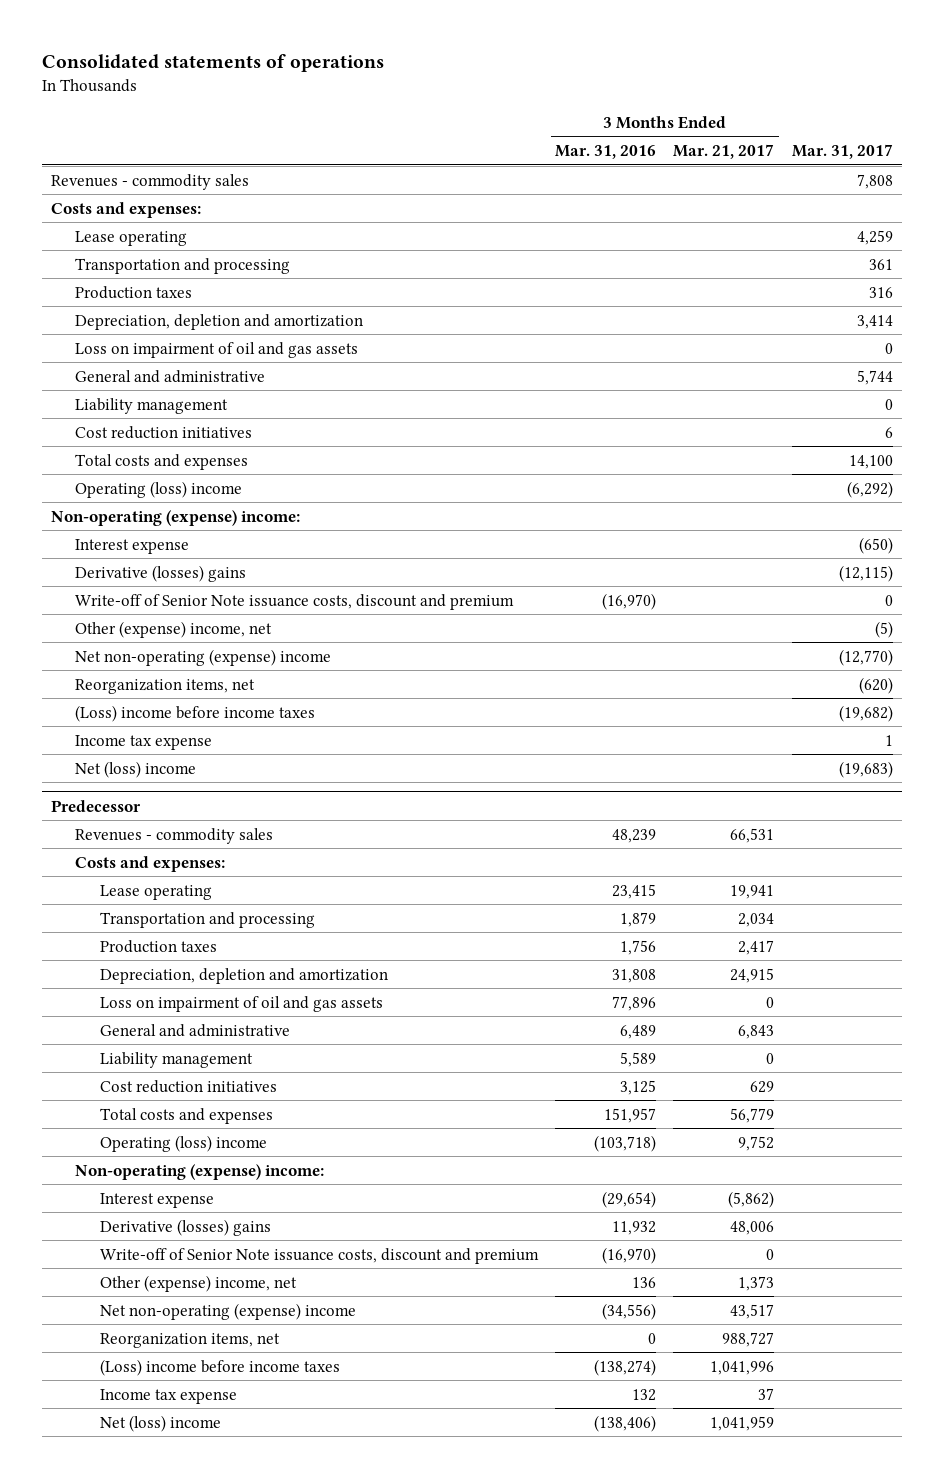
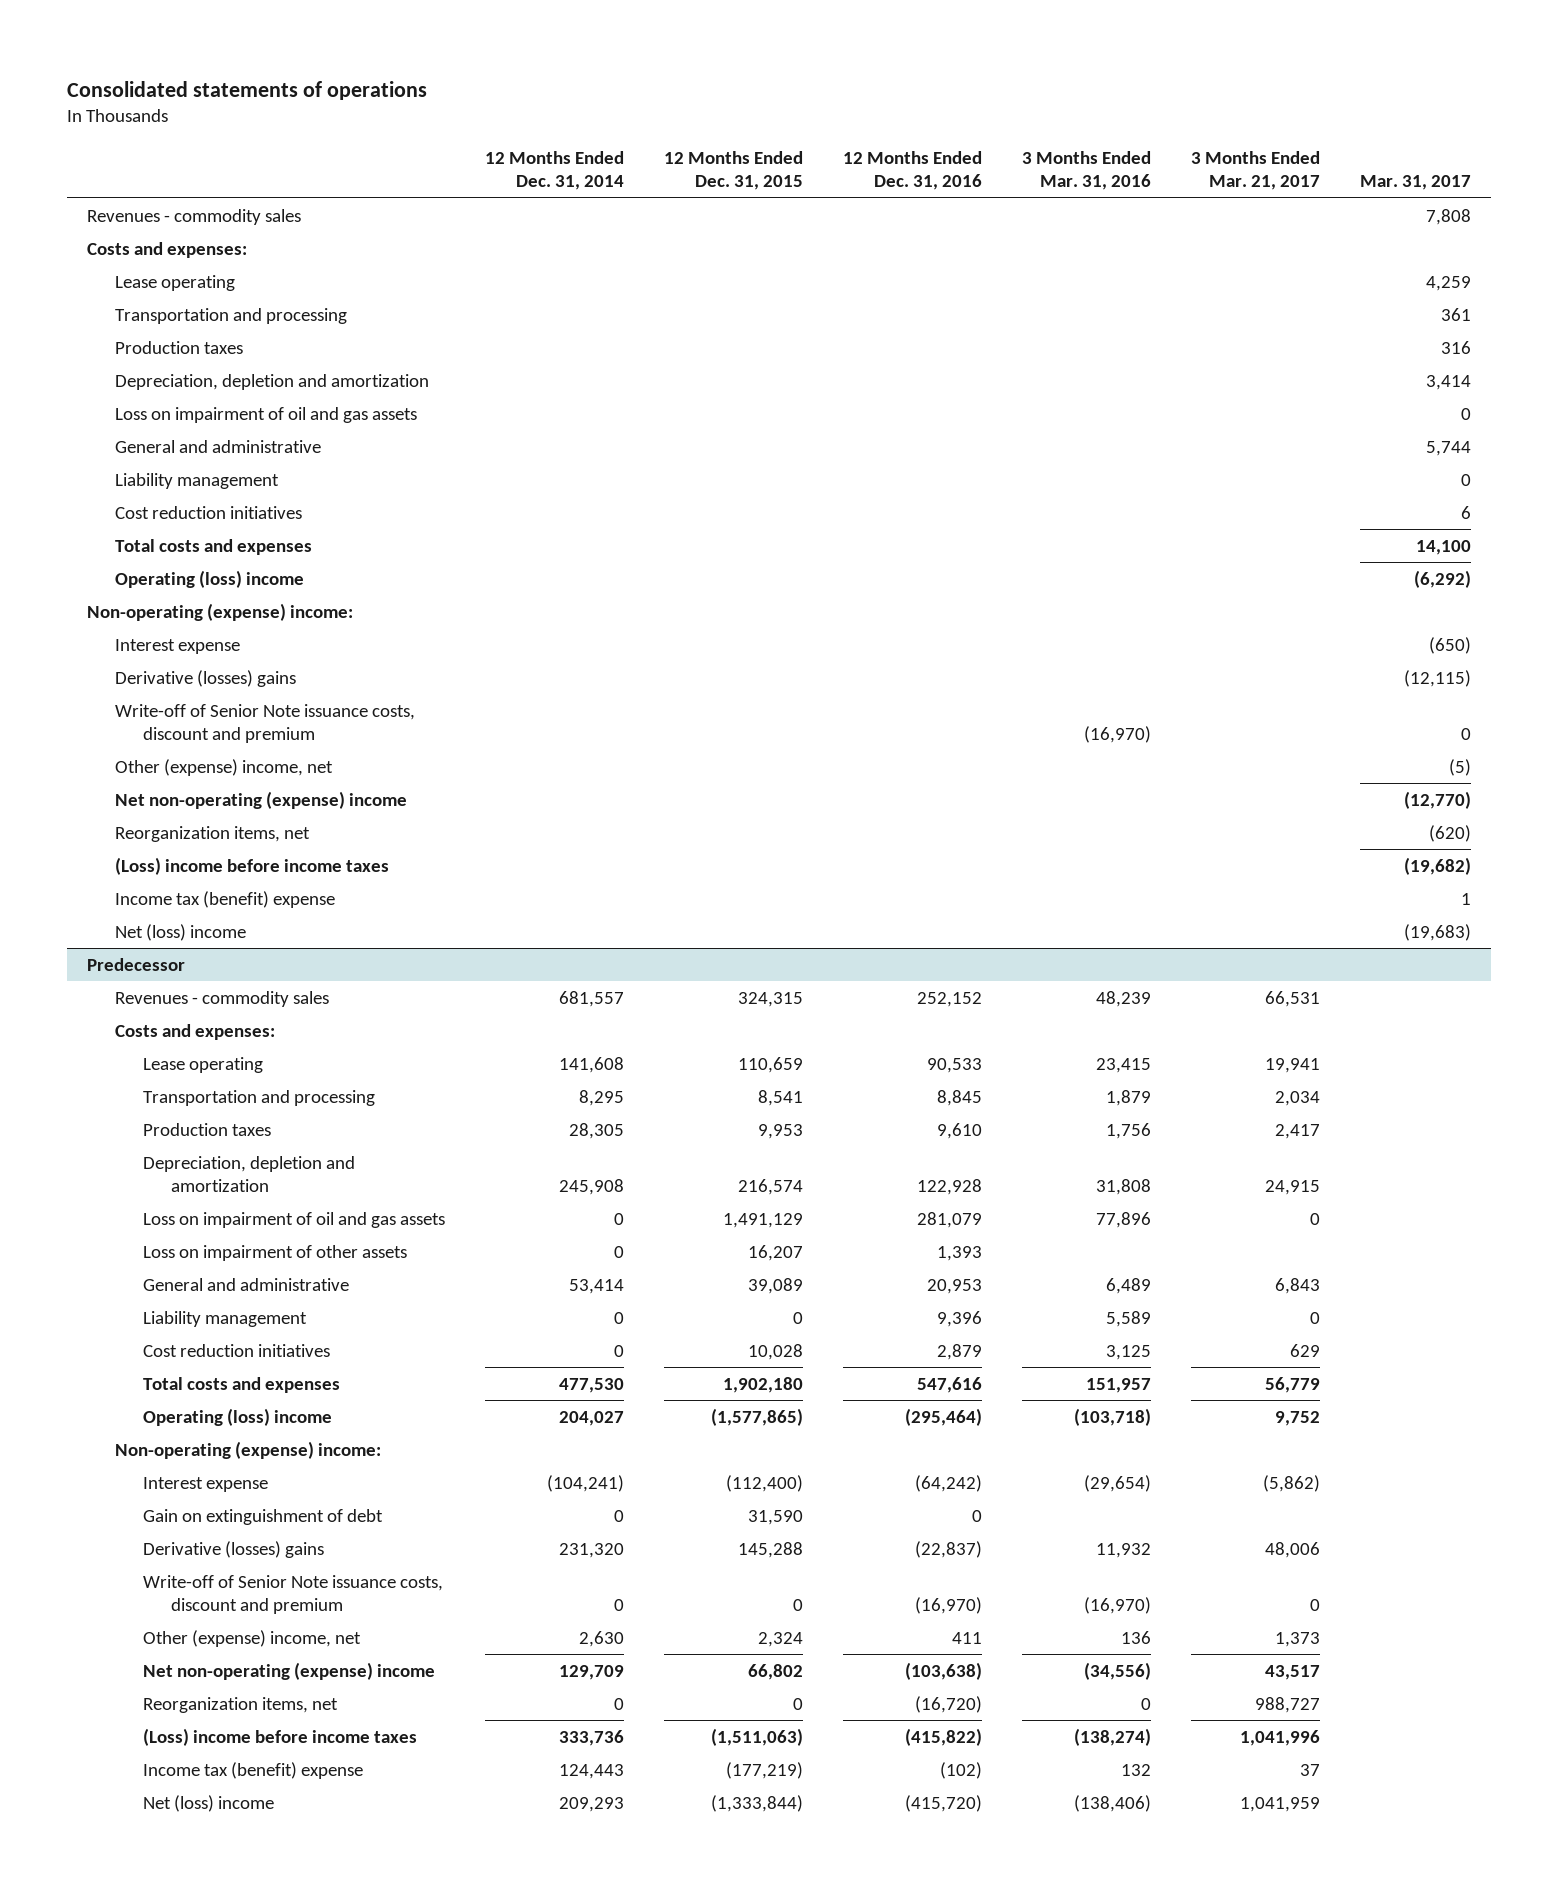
none -> [485,151,625,191] 12 Months Ended Dec. 31, 2014
none -> [664,151,804,191] 12 Months Ended Dec. 31, 2015
none -> [843,151,983,191] 12 Months Ended Dec. 31, 2016
[75,734,213,750] Income tax expense -> [114,890,335,908] Income tax (benefit) expense
none -> [143,1244,408,1261] Loss on impairment of other assets
none -> [143,1508,384,1525] Gain on extinguishment of debt
[99,1388,237,1404] Income tax expense -> [143,1761,364,1779] Income tax (benefit) expense

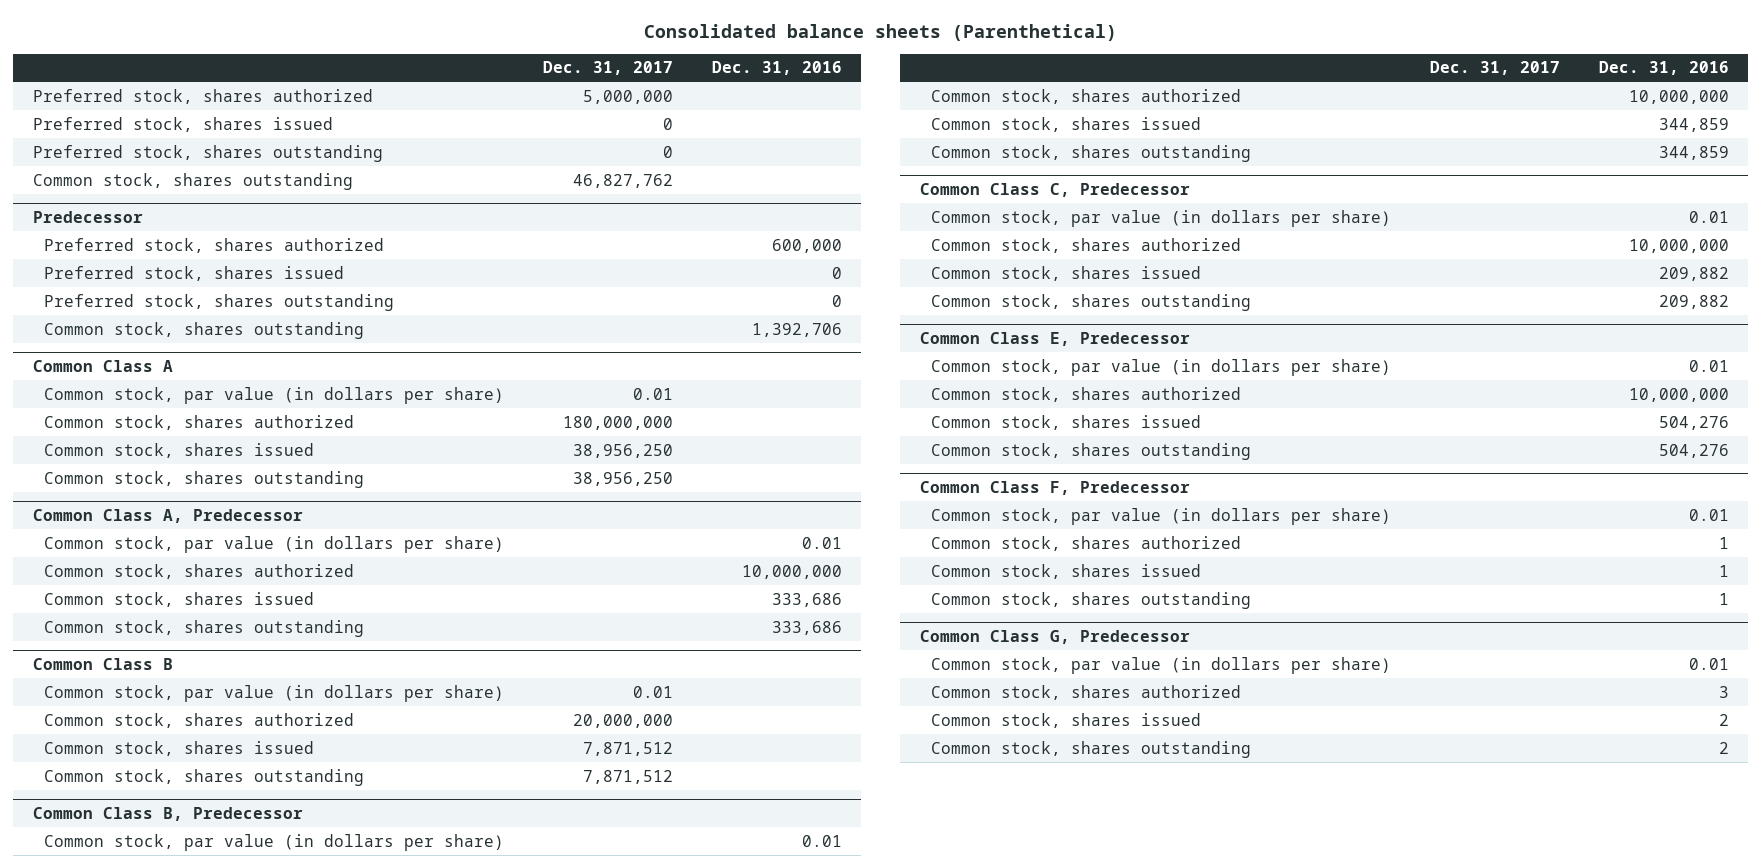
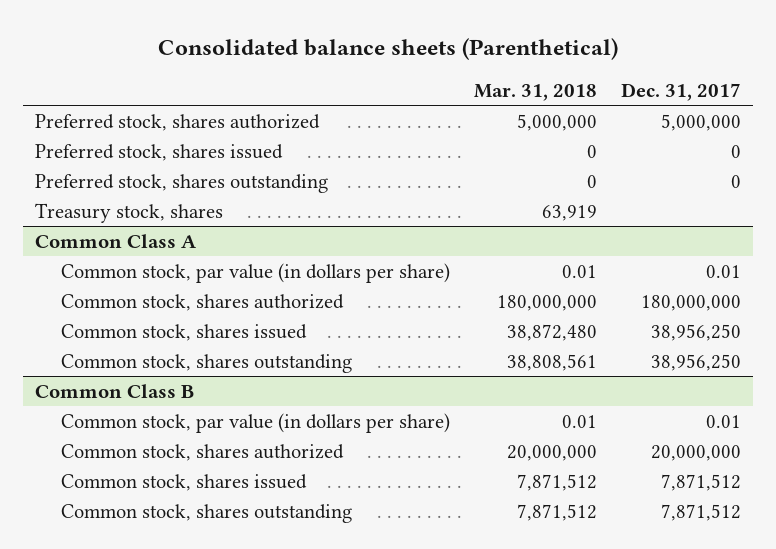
[711,61,842,76] Dec. 31, 2016 -> none
none -> [473,83,597,101] Mar. 31, 2018
[32,172,353,190] Common stock, shares outstanding -> none
[32,210,143,223] Predecessor -> none
[44,237,385,253] Preferred stock, shares authorized -> none
[44,265,345,281] Preferred stock, shares issued -> none
[44,293,395,311] Preferred stock, shares outstanding -> none
[44,321,365,339] Common stock, shares outstanding -> none
none -> [35,202,224,223] Treasury stock, shares
[32,508,303,523] Common Class A, Predecessor -> none
[44,535,505,553] Common stock, par value (in dollars per share) -> none
[44,563,355,579] Common stock, shares authorized -> none
[44,591,315,607] Common stock, shares issued -> none
[44,619,365,637] Common stock, shares outstanding -> none
[32,806,303,821] Common Class B, Predecessor -> none
[44,833,505,851] Common stock, par value (in dollars per share) -> none
[931,88,1242,104] Common stock, shares authorized -> none
[931,116,1202,132] Common stock, shares issued -> none
[931,144,1252,162] Common stock, shares outstanding -> none
[919,182,1190,197] Common Class C, Predecessor -> none
[931,209,1392,227] Common stock, par value (in dollars per share) -> none
[931,237,1242,253] Common stock, shares authorized -> none
[931,265,1202,281] Common stock, shares issued -> none
[931,293,1252,311] Common stock, shares outstanding -> none
[919,331,1190,346] Common Class E, Predecessor -> none
[931,358,1392,376] Common stock, par value (in dollars per share) -> none
[931,386,1242,402] Common stock, shares authorized -> none
[931,414,1202,430] Common stock, shares issued -> none
[931,442,1252,460] Common stock, shares outstanding -> none
[919,480,1190,495] Common Class F, Predecessor -> none
[931,507,1392,525] Common stock, par value (in dollars per share) -> none
[931,535,1242,551] Common stock, shares authorized -> none
[931,563,1202,579] Common stock, shares issued -> none
[931,591,1252,609] Common stock, shares outstanding -> none
[919,629,1190,644] Common Class G, Predecessor -> none
[931,656,1392,674] Common stock, par value (in dollars per share) -> none
[931,684,1242,700] Common stock, shares authorized -> none
[931,712,1202,728] Common stock, shares issued -> none
[931,740,1252,758] Common stock, shares outstanding -> none

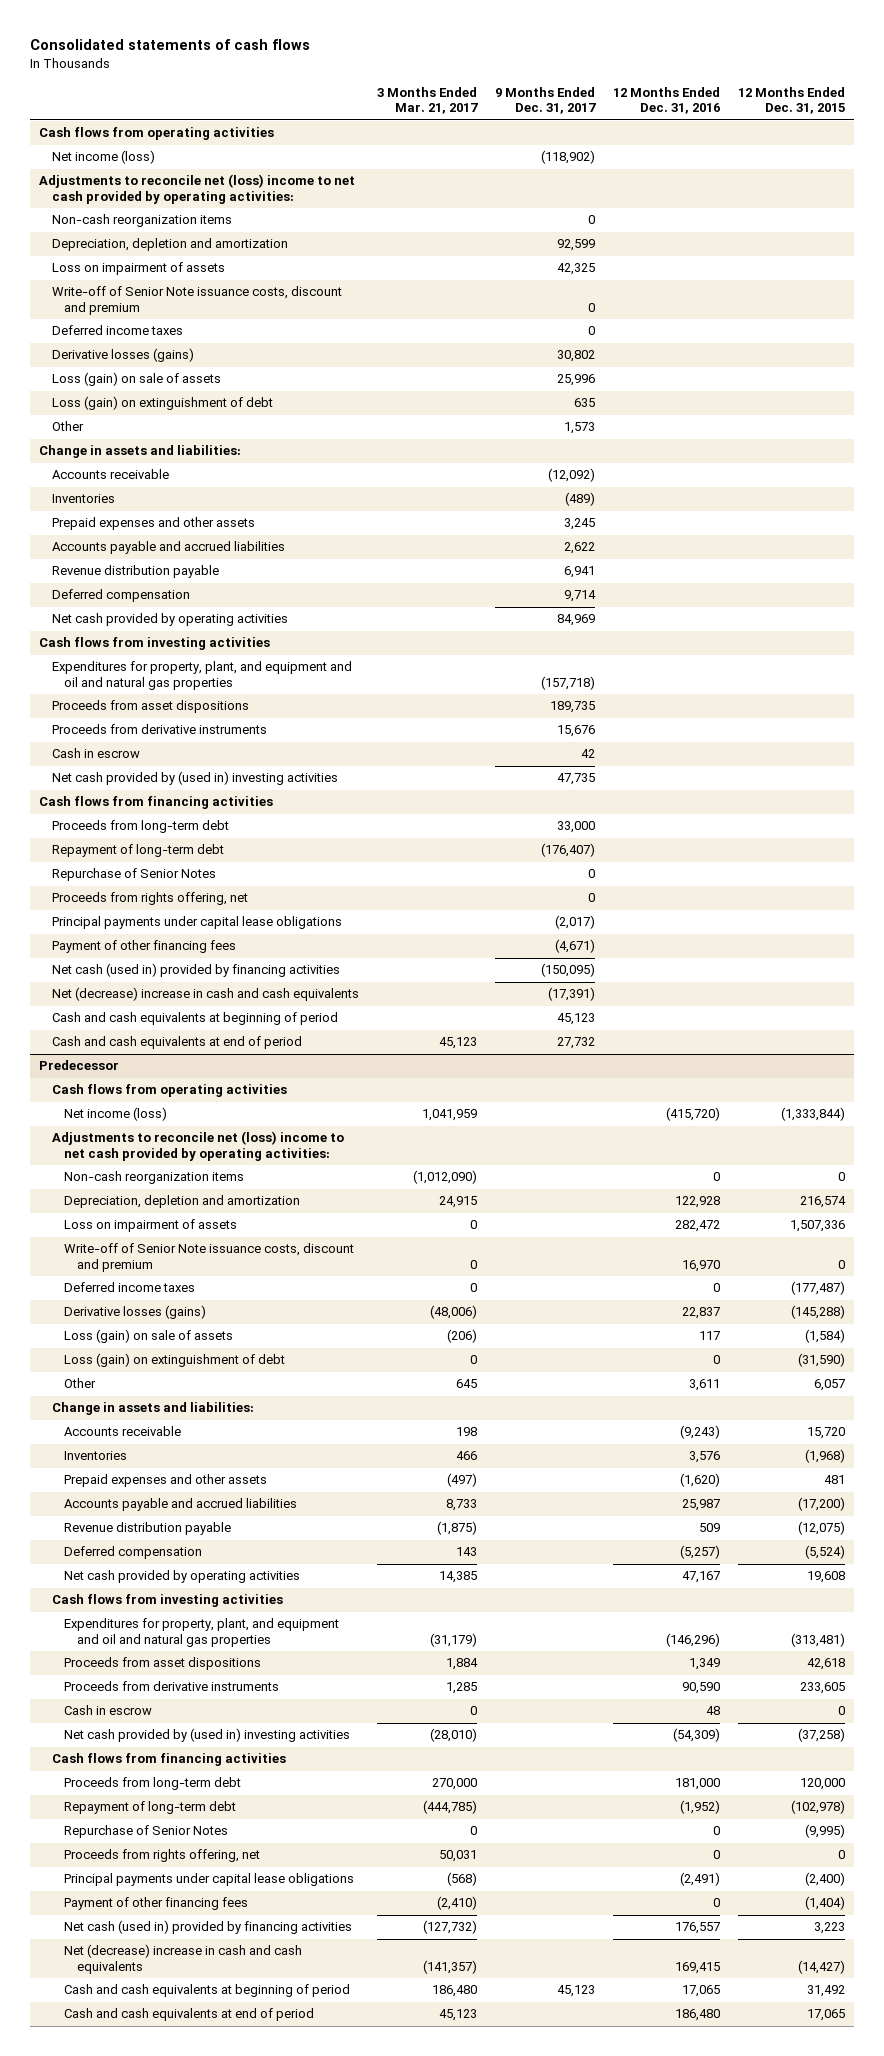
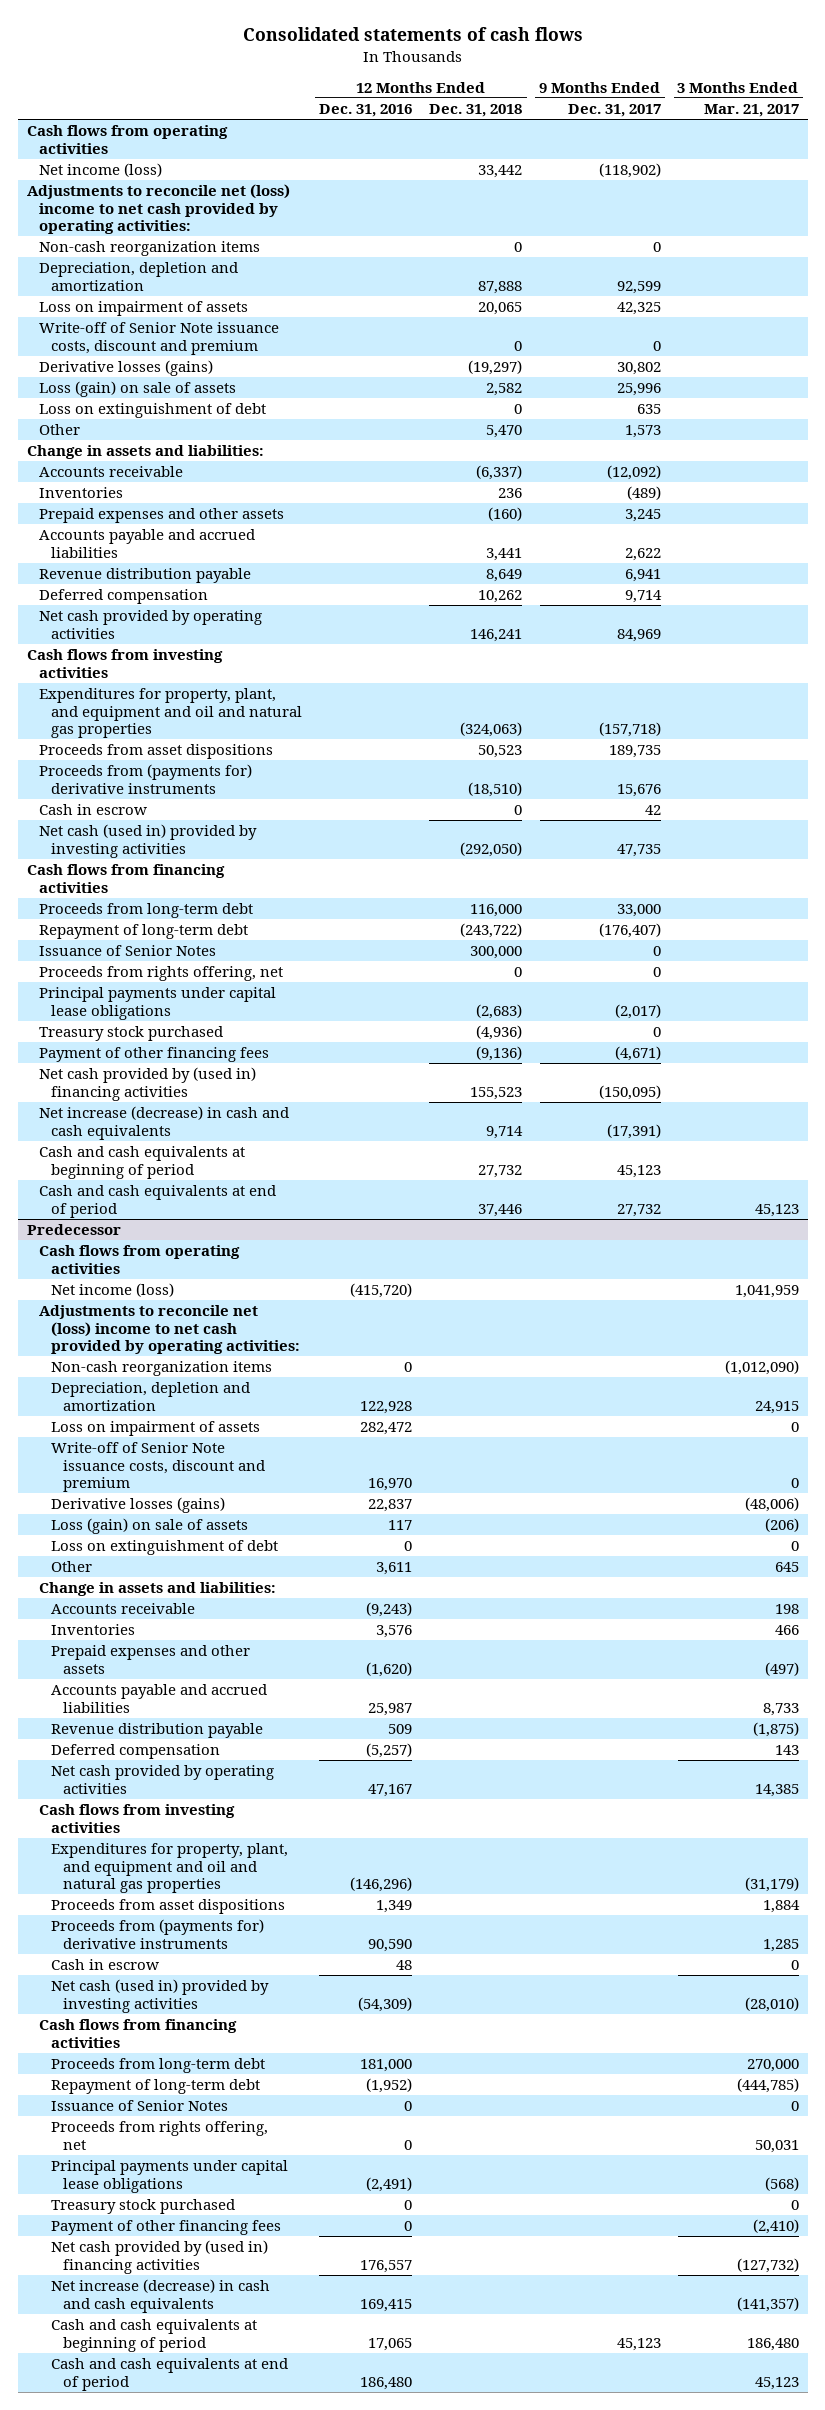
[737,86,845,115] 12 Months Ended Dec. 31, 2015 -> none
none -> [429,103,523,117] Dec. 31, 2018
[51,325,183,336] Deferred income taxes -> none
[51,396,273,411] Loss (gain) on extinguishment of debt -> [38,403,266,419] Loss on extinguishment of debt
[51,724,267,735] Proceeds from derivative instruments -> [38,764,252,794] Proceeds from (payments for) derivative instruments
[51,771,338,786] Net cash provided by (used in) investing activities -> [38,824,257,858] Net cash (used in) provided by investing activities
[51,868,216,882] Repurchase of Senior Notes -> [38,945,216,957] Issuance of Senior Notes
none -> [38,1026,223,1042] Treasury stock purchased
[51,963,340,978] Net cash (used in) provided by financing activities -> [38,1067,256,1101] Net cash provided by (used in) financing activities
[51,987,359,1002] Net (decrease) increase in cash and cash equivalents -> [38,1106,289,1140] Net increase (decrease) in cash and cash equivalents
[64,1282,196,1293] Deferred income taxes -> none
[64,1353,286,1368] Loss (gain) on extinguishment of debt -> [50,1540,278,1556] Loss on extinguishment of debt
[64,1681,280,1692] Proceeds from derivative instruments -> [50,1919,264,1949] Proceeds from (payments for) derivative instruments
[64,1728,351,1743] Net cash provided by (used in) investing activities -> [50,1979,269,2013] Net cash (used in) provided by investing activities
[64,1825,229,1839] Repurchase of Senior Notes -> [50,2100,228,2112] Issuance of Senior Notes
none -> [50,2199,235,2215] Treasury stock purchased
[64,1920,353,1935] Net cash (used in) provided by financing activities -> [50,2240,268,2274] Net cash provided by (used in) financing activities
[64,1944,303,1975] Net (decrease) increase in cash and cash equivalents -> [50,2279,270,2313] Net increase (decrease) in cash and cash equivalents

